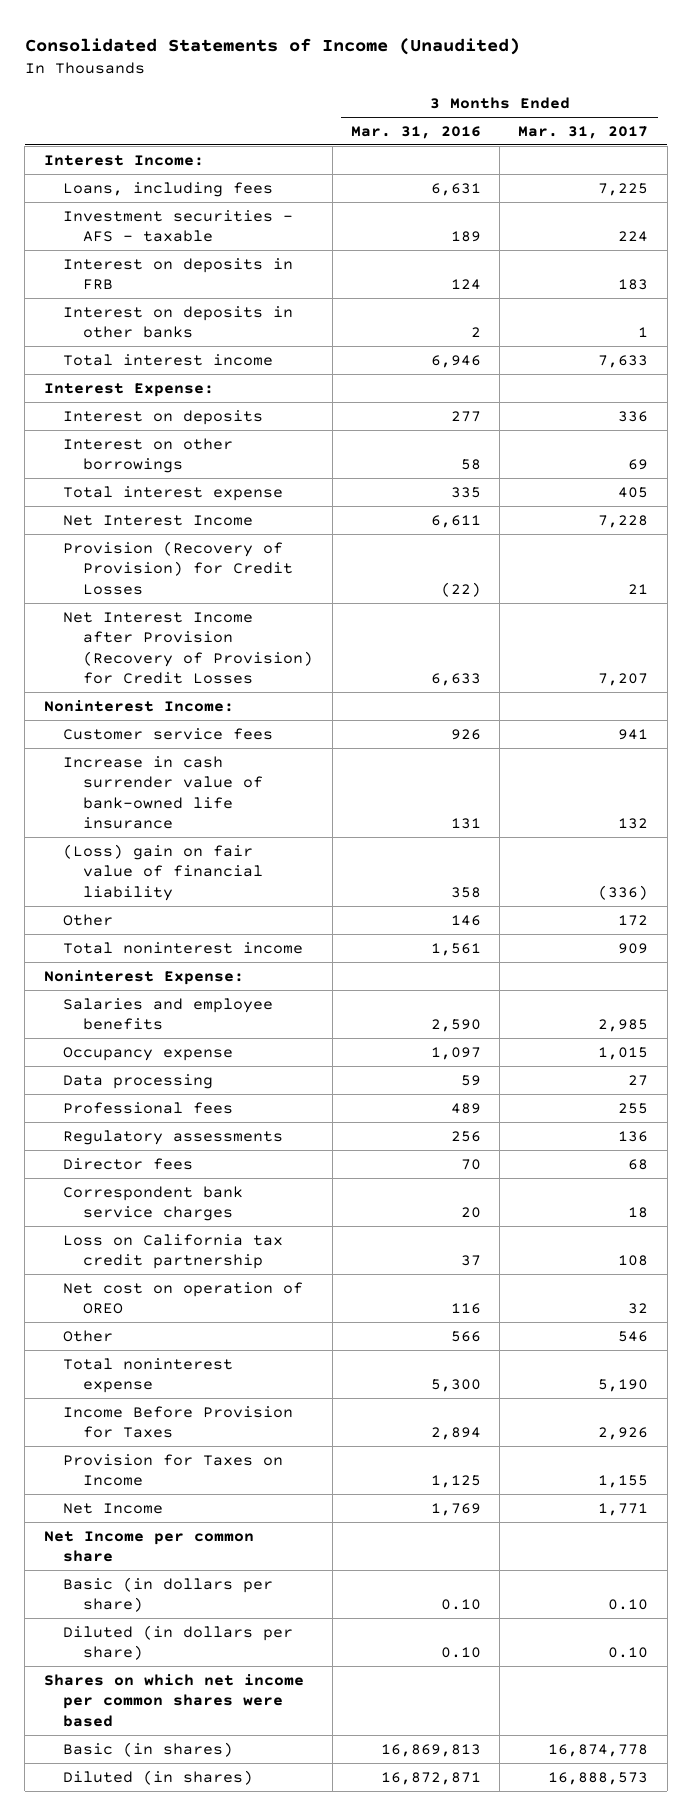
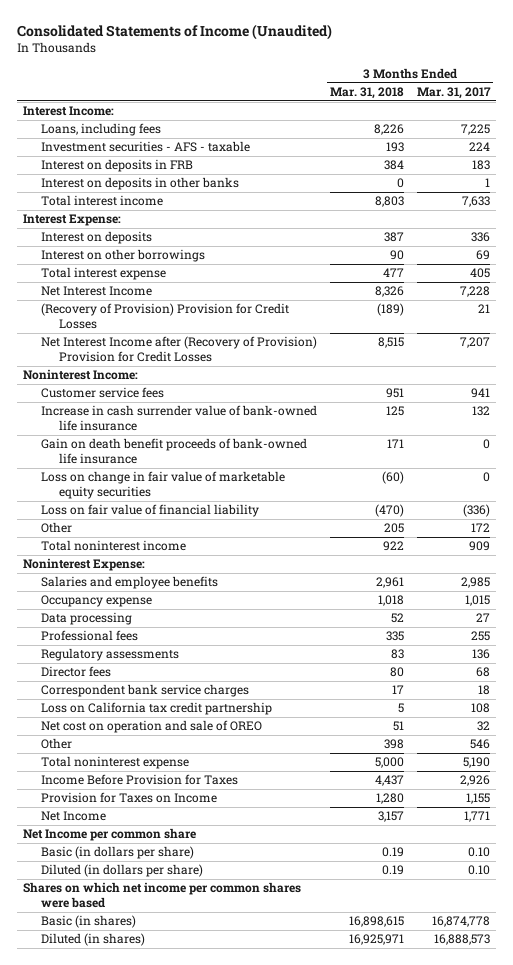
[350,125,481,139] Mar. 31, 2016 -> none
none -> [329,87,404,100] Mar. 31, 2018
[63,540,294,595] Provision (Recovery of Provision) for Credit Losses -> [41,303,290,330] (Recovery of Provision) Provision for Credit Losses
[63,611,314,685] Net Interest Income after Provision (Recovery of Provision) for Credit Losses -> [41,336,318,363] Net Interest Income after (Recovery of Provision) Provision for Credit Losses
none -> [41,438,308,465] Gain on death benefit proceeds of bank-owned life insurance
none -> [41,471,286,500] Loss on change in fair value of marketable equity securities
[63,843,264,901] (Loss) gain on fair value of financial liability -> [41,504,260,518] Loss on fair value of financial liability
[63,1281,304,1315] Net cost on operation of OREO -> [41,720,263,734] Net cost on operation and sale of OREO

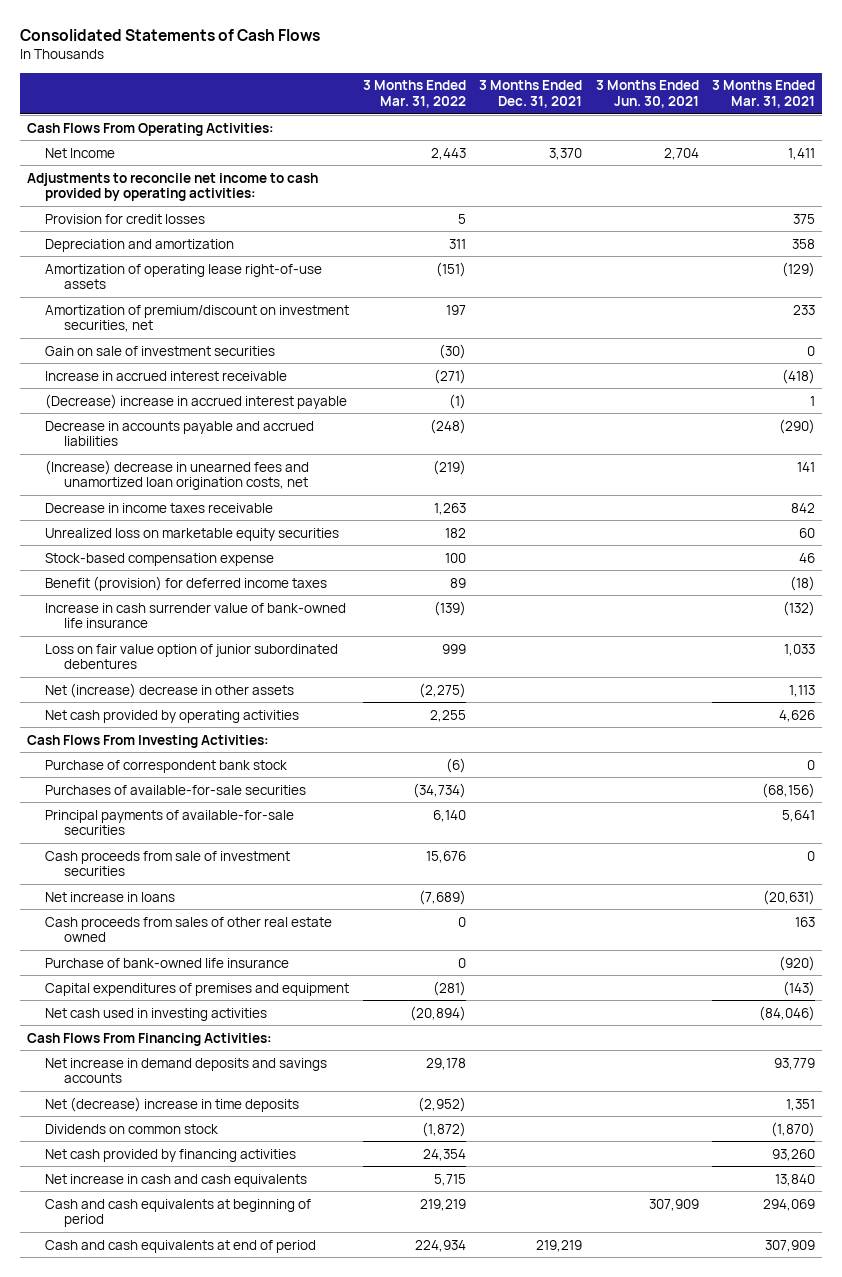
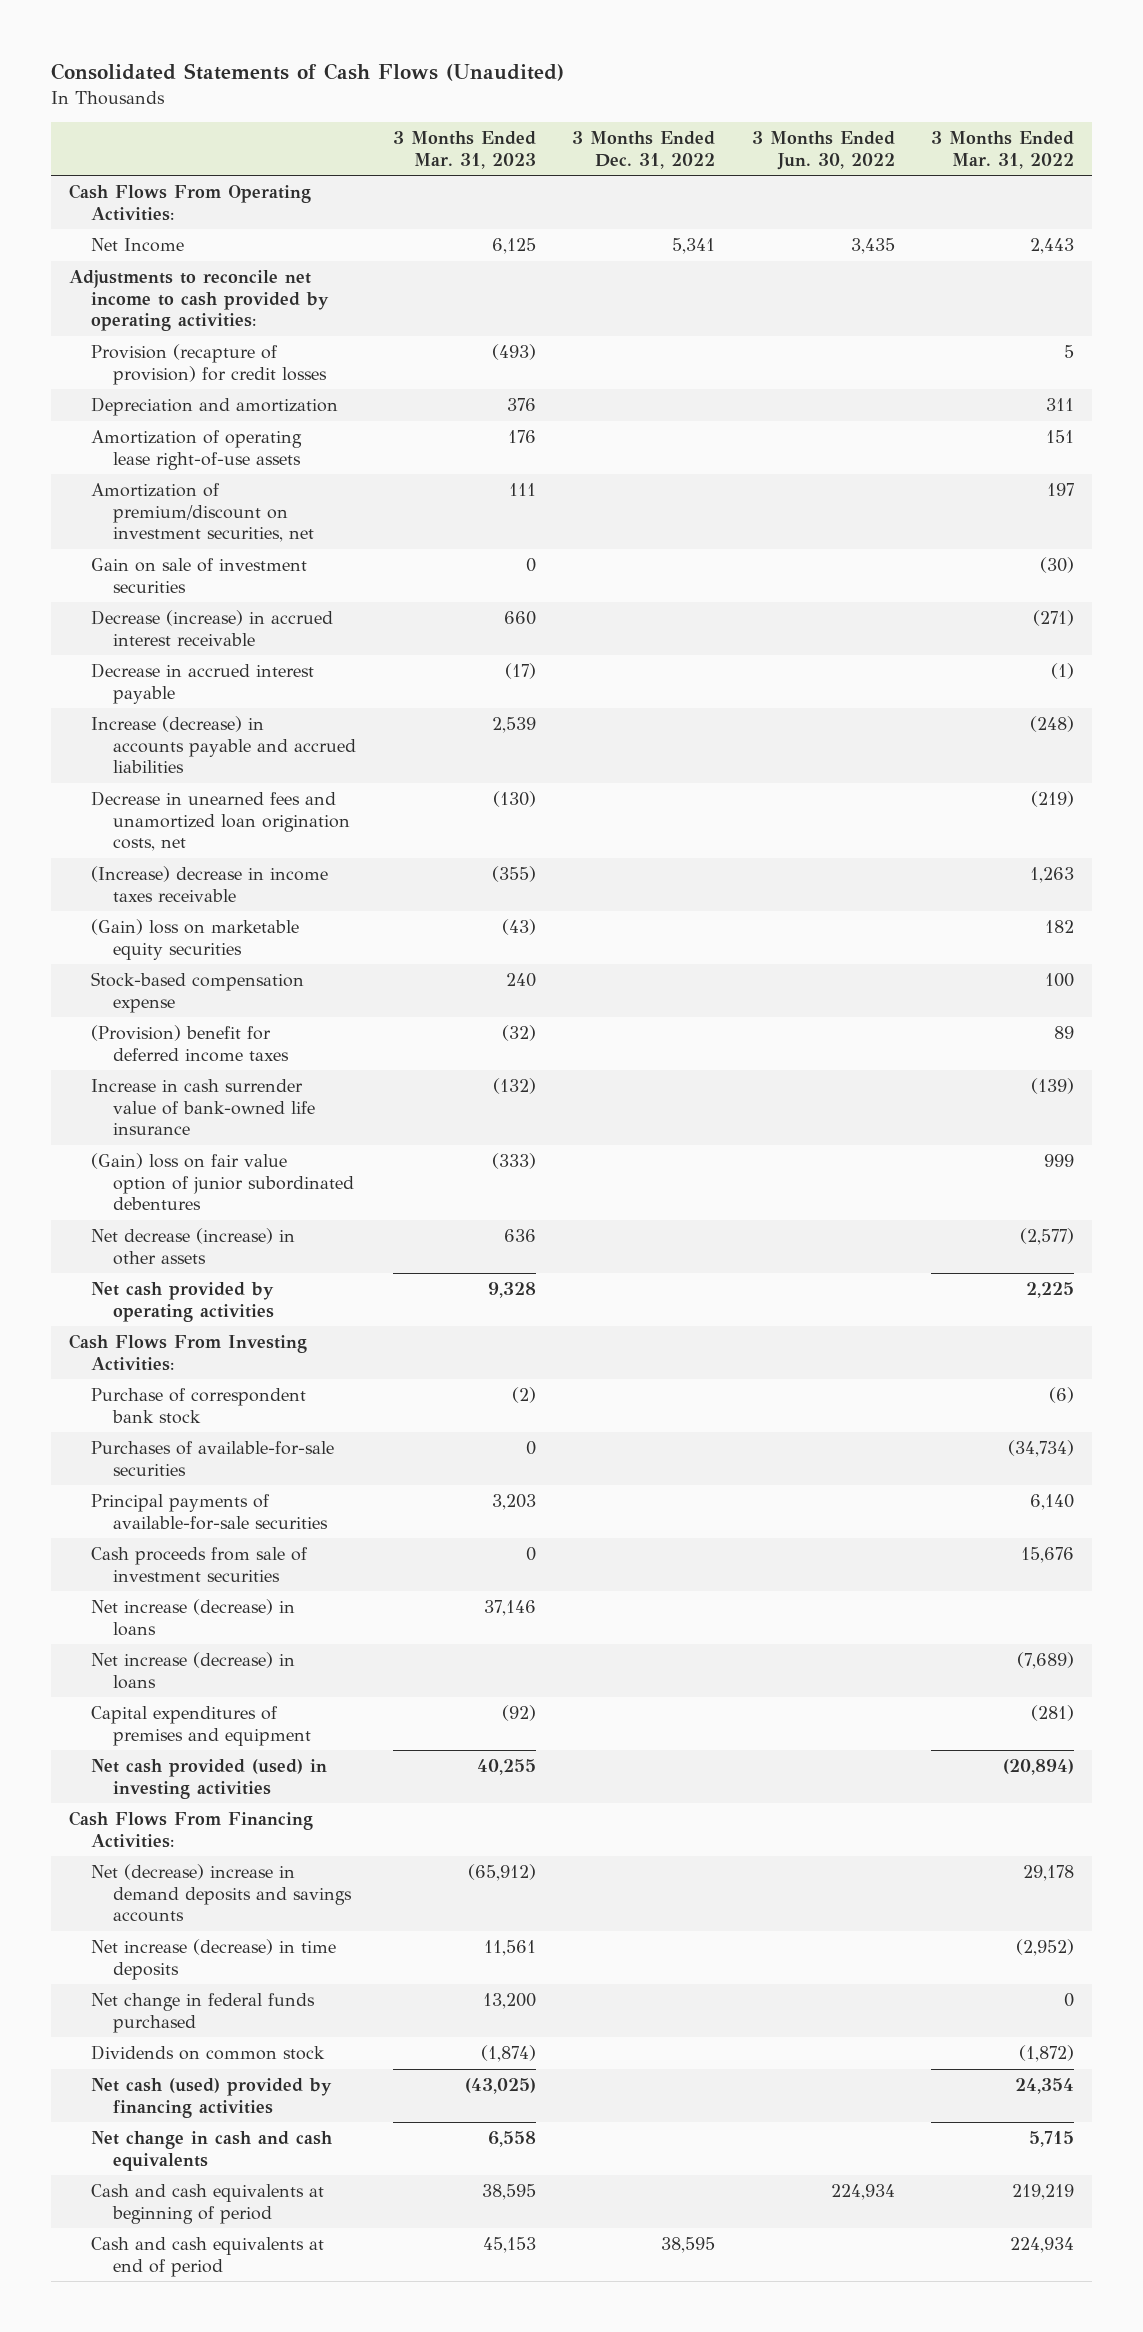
[19,28,320,41] Consolidated Statements of Cash Flows -> [50,63,564,82] Consolidated Statements of Cash Flows (Unaudited)
[479,80,583,108] 3 Months Ended Dec. 31, 2021 -> none
[595,80,699,108] 3 Months Ended Jun. 30, 2021 -> none
[712,80,816,108] 3 Months Ended Mar. 31, 2021 -> none
none -> [392,131,536,169] 3 Months Ended Mar. 31, 2023
none -> [572,131,716,169] 3 Months Ended Dec. 31, 2022
none -> [751,131,895,170] 3 Months Ended Jun. 30, 2022
[45,213,206,224] Provision for credit losses -> [91,344,328,385] Provision (recapture of provision) for credit losses
[435,261,466,277] (151) -> [1045,430,1074,444] 151
[45,370,288,381] Increase in accrued interest receivable -> [91,610,334,646] Decrease (increase) in accrued interest receivable
[45,393,348,409] (Decrease) increase in accrued interest payable -> [91,663,315,704] Decrease in accrued interest payable
[45,420,315,447] Decrease in accounts payable and accrued liabilities -> [91,716,357,774] Increase (decrease) in accounts payable and accrued liabilities
[45,459,310,491] (Increase) decrease in unearned fees and unamortized loan origination costs, net -> [91,791,351,852] Decrease in unearned fees and unamortized loan origination costs, net
[45,502,274,513] Decrease in income taxes receivable -> [91,866,329,902] (Increase) decrease in income taxes receivable
[45,527,340,541] Unrealized loss on marketable equity securities -> [91,919,300,960] (Gain) loss on marketable equity securities
[45,575,328,591] Benefit (provision) for deferred income taxes -> [91,1025,290,1062] (Provision) benefit for deferred income taxes
[45,643,339,670] Loss on fair value option of junior subordinated debentures -> [91,1153,355,1211] (Gain) loss on fair value option of junior subordinated debentures
[45,682,295,698] Net (increase) decrease in other assets -> [91,1228,296,1265] Net decrease (increase) in other assets
[418,682,466,698] (2,275) -> [1019,1228,1074,1246] (2,577)
[429,709,466,722] 2,255 -> [1025,1282,1074,1299] 2,225
[45,916,333,943] Cash proceeds from sales of other real estate owned -> none
[45,957,290,968] Purchase of bank-owned life insurance -> none
none -> [91,1599,296,1636] Net increase (decrease) in loans
[45,891,176,902] Net increase in loans -> [91,1652,296,1689] Net increase (decrease) in loans
[45,1007,268,1021] Net cash used in investing activities -> [91,1759,328,1799] Net cash provided (used) in investing activities
[45,1057,328,1084] Net increase in demand deposits and savings accounts -> [91,1864,353,1923] Net (decrease) increase in demand deposits and savings accounts
[45,1096,300,1112] Net (decrease) increase in time deposits -> [91,1939,337,1980] Net increase (decrease) in time deposits
none -> [91,1993,316,2033] Net change in federal funds purchased
[45,1148,297,1162] Net cash provided by financing activities -> [91,2078,333,2118] Net cash (used) provided by financing activities
[45,1173,308,1187] Net increase in cash and cash equivalents -> [91,2131,333,2171] Net change in cash and cash equivalents

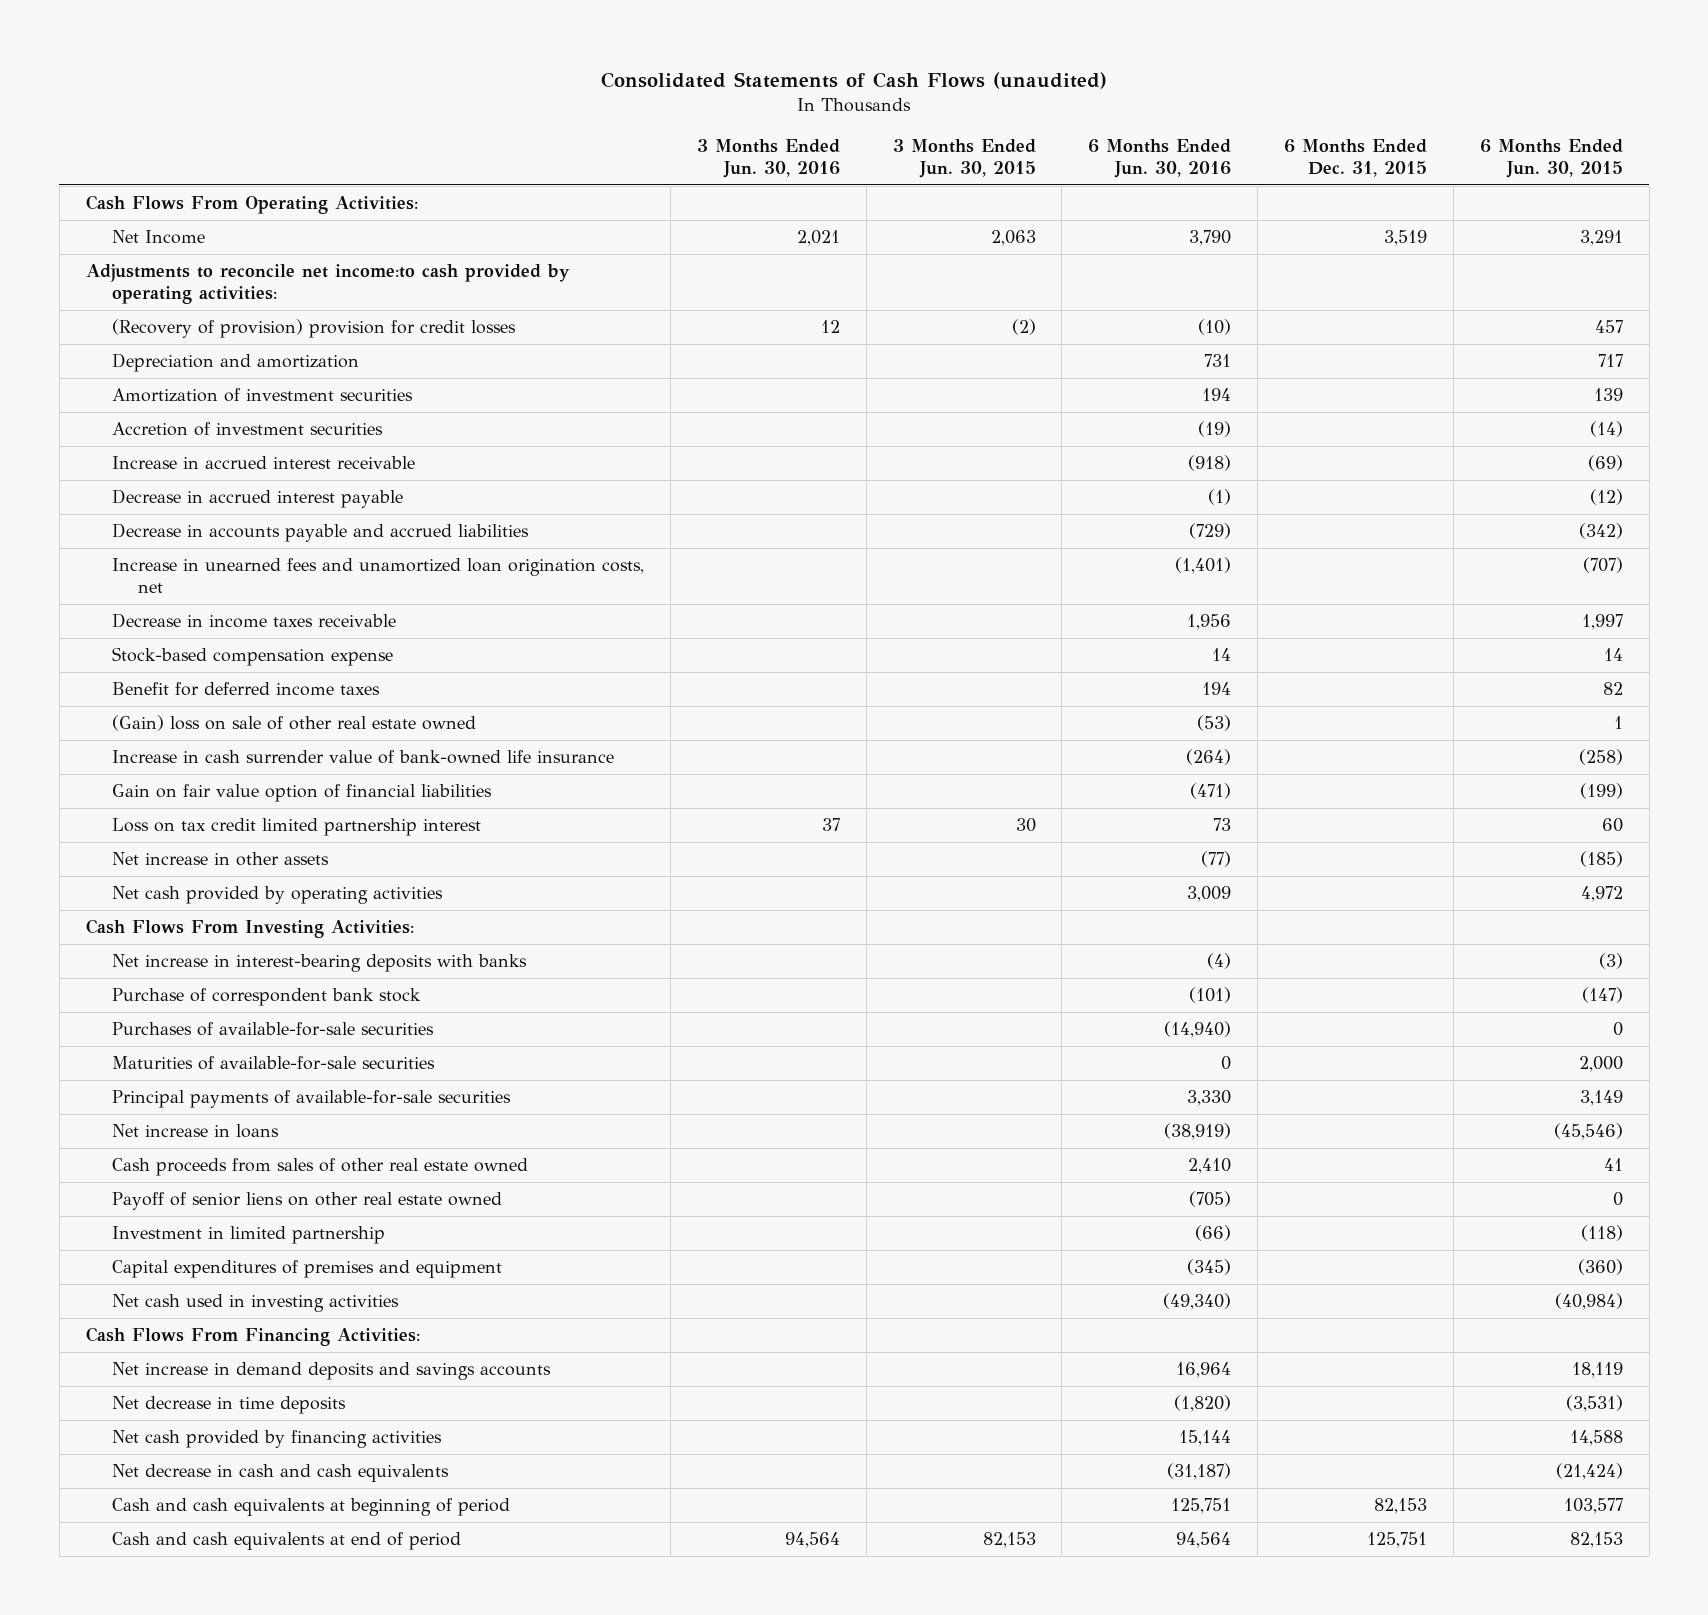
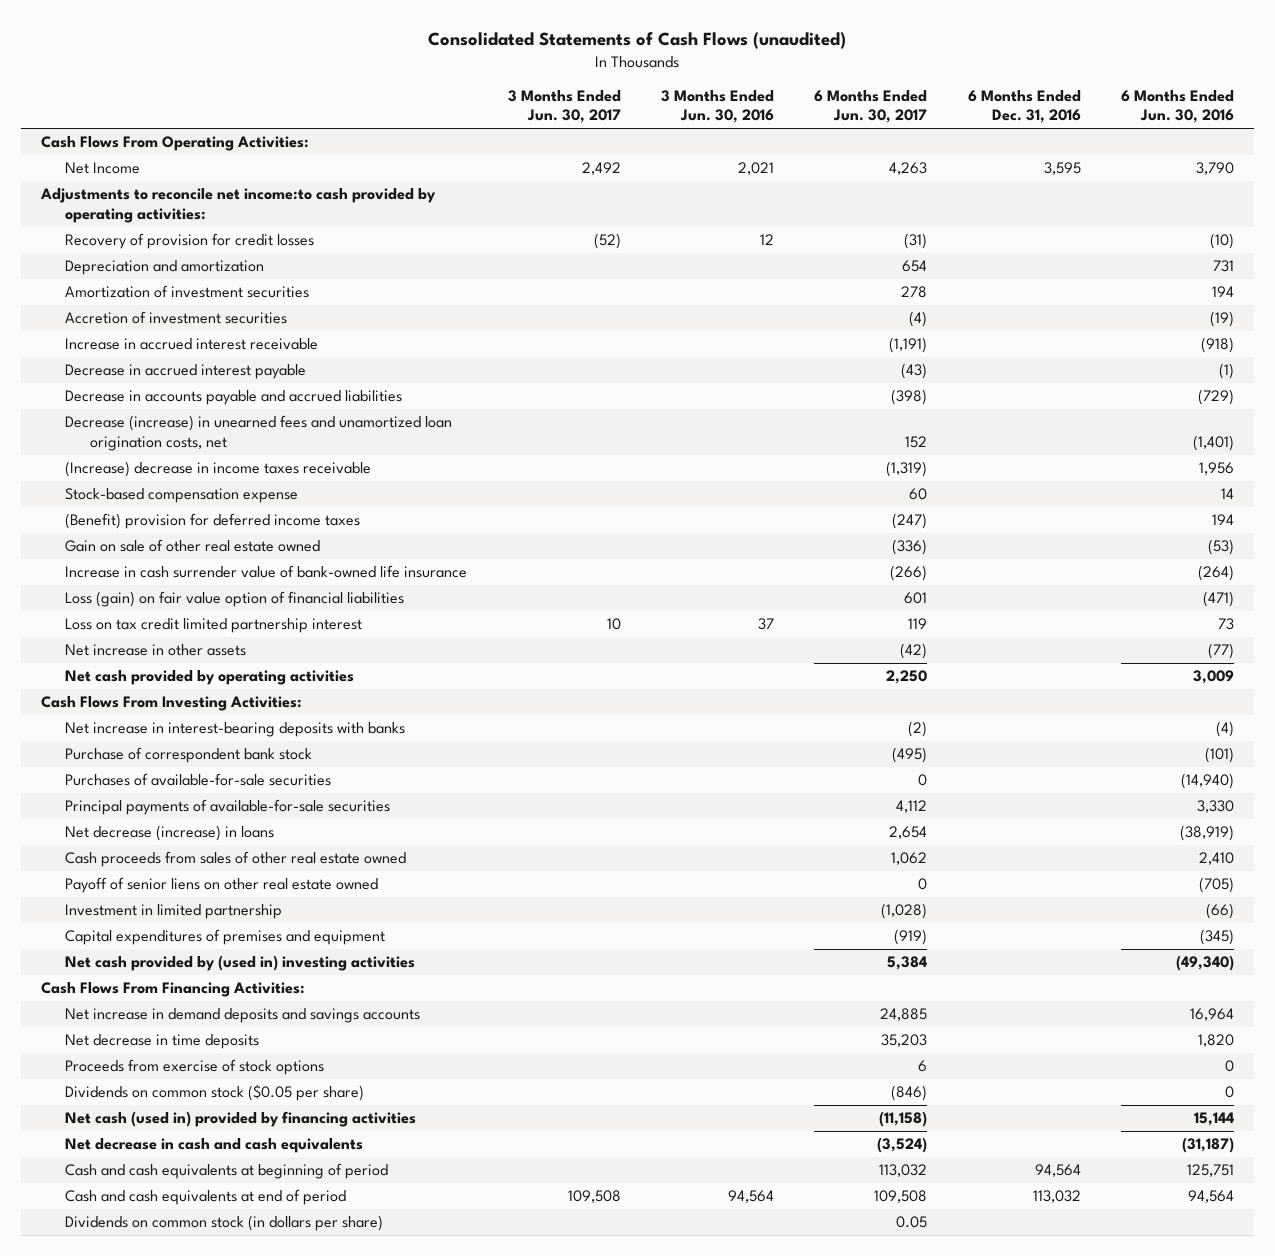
[892,139,1036,178] 3 Months Ended Jun. 30, 2015 -> none
[1284,139,1428,177] 6 Months Ended Dec. 31, 2015 -> none
[1479,139,1623,178] 6 Months Ended Jun. 30, 2015 -> none
none -> [507,89,621,124] 3 Months Ended Jun. 30, 2017
none -> [814,89,928,124] 6 Months Ended Jun. 30, 2017
none -> [967,89,1081,124] 6 Months Ended Dec. 31, 2016
[111,319,516,339] (Recovery of provision) provision for credit losses -> [65,233,315,250] Recovery of provision for credit losses
[111,558,644,593] Increase in unearned fees and unamortized loan origination costs, net -> [65,415,453,451] Decrease (increase) in unearned fees and unamortized loan origination costs, net
[111,613,396,629] Decrease in income taxes receivable -> [65,461,372,478] (Increase) decrease in income taxes receivable
[111,682,380,697] Benefit for deferred income taxes -> [65,513,361,530] (Benefit) provision for deferred income taxes
[111,715,476,732] (Gain) loss on sale of other real estate owned -> [65,539,321,553] Gain on sale of other real estate owned
[111,784,492,803] Gain on fair value option of financial liabilities -> [65,591,405,608] Loss (gain) on fair value option of financial liabilities
[111,1056,435,1071] Maturities of available-for-sale securities -> none
[111,1124,279,1139] Net increase in loans -> [65,825,275,842] Net decrease (increase) in loans
[111,1294,399,1313] Net cash used in investing activities -> [65,955,416,972] Net cash provided by (used in) investing activities
[1174,1395,1232,1413] (1,820) -> [1197,1034,1234,1048] 1,820
none -> [65,1059,325,1076] Proceeds from exercise of stock options
none -> [65,1084,365,1102] Dividends on common stock ($0.05 per share)
[111,1430,442,1449] Net cash provided by financing activities -> [65,1111,417,1128] Net cash (used in) provided by financing activities
none -> [65,1215,384,1232] Dividends on common stock (in dollars per share)

